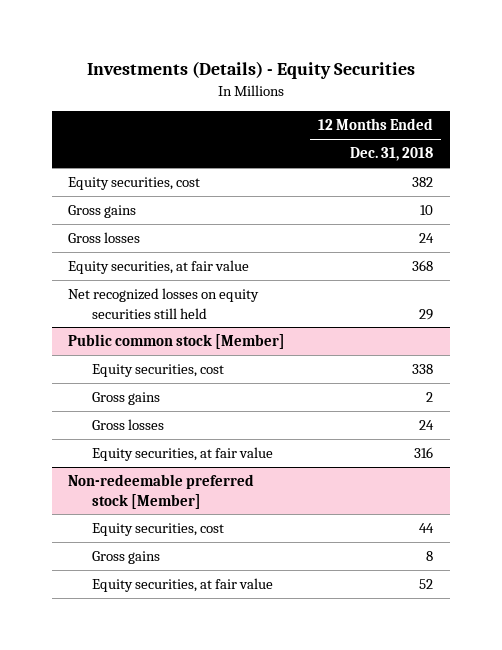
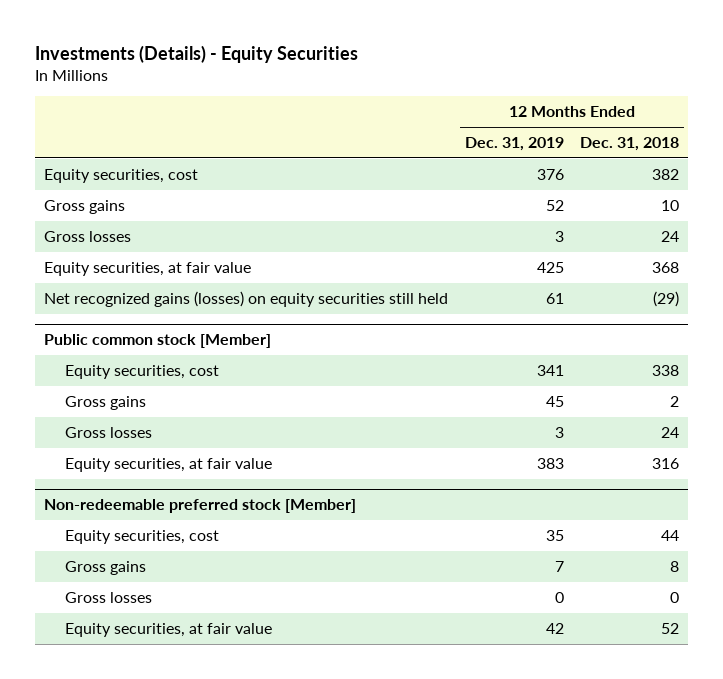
none -> [464,136,564,151] Dec. 31, 2019
[68,288,260,319] Net recognized losses on equity securities still held -> [43,290,448,307] Net recognized gains (losses) on equity securities still held
[419,308,434,320] 29 -> [653,290,680,307] (29)
none -> [65,591,153,603] Gross losses

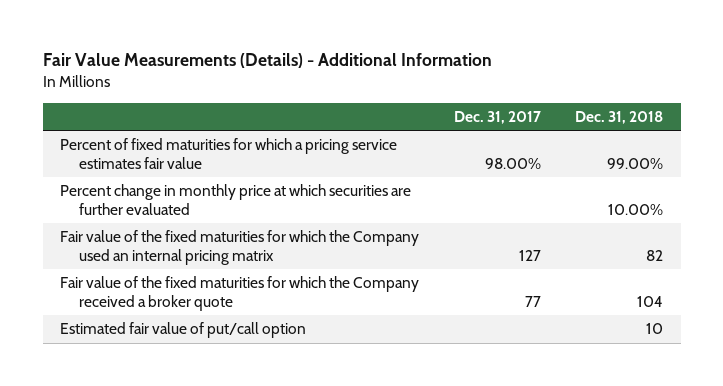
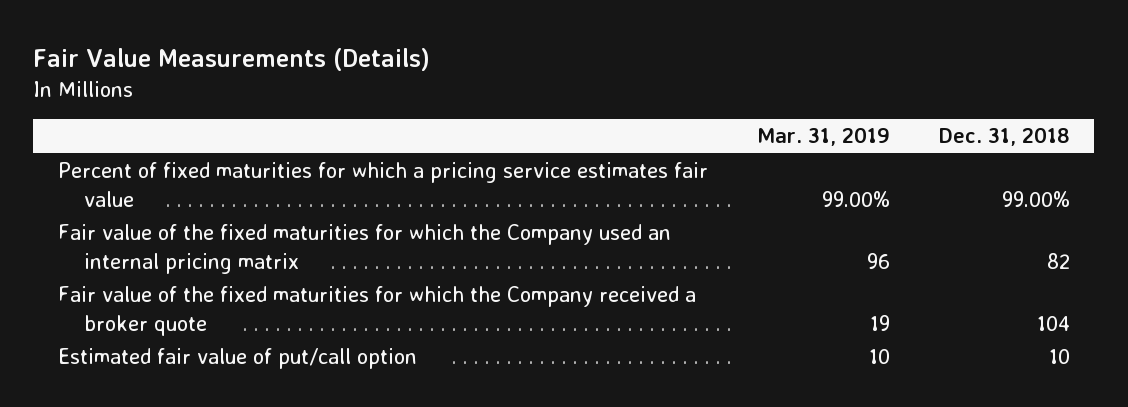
[42,53,492,69] Fair Value Measurements (Details) - Additional Information -> [33,48,431,72] Fair Value Measurements (Details)
[453,110,541,124] Dec. 31, 2017 -> none
none -> [756,127,890,147] Mar. 31, 2019
[59,184,411,215] Percent change in monthly price at which securities are further evaluated -> none

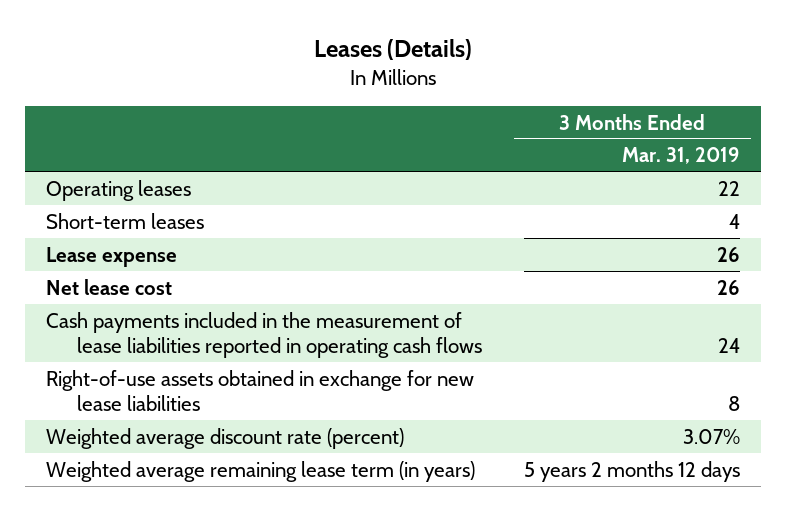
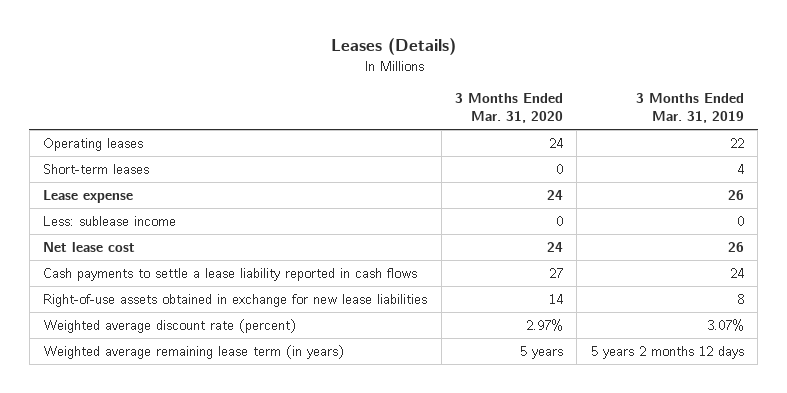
none -> [455,92,564,124] 3 Months Ended Mar. 31, 2020
none -> [43,216,177,227] Less: sublease income
[46,311,483,359] Cash payments included in the measurement of lease liabilities reported in operating cash flows -> [43,268,418,282] Cash payments to settle a lease liability reported in cash flows

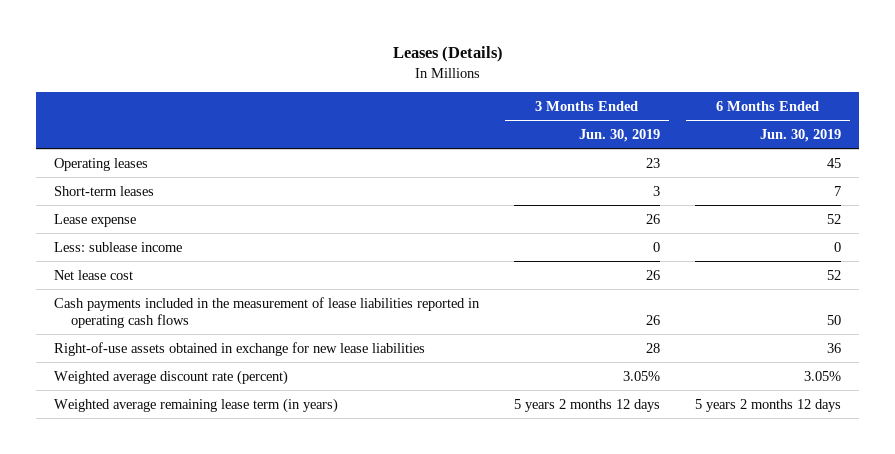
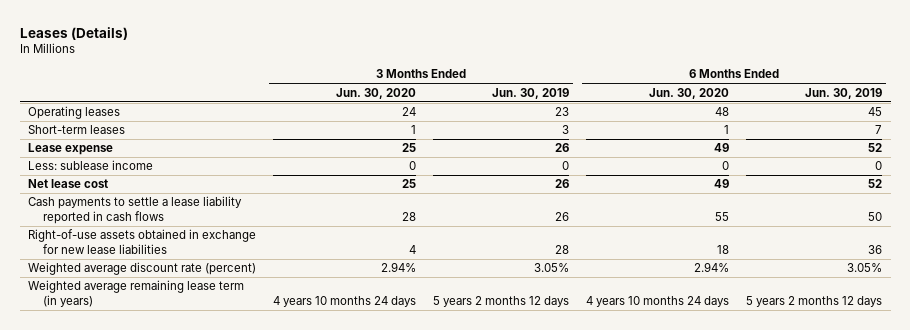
none -> [336,87,417,99] Jun. 30, 2020
none -> [649,87,730,99] Jun. 30, 2020
[53,296,480,328] Cash payments included in the measurement of lease liabilities reported in operating cash flows -> [28,196,243,224] Cash payments to settle a lease liability reported in cash flows

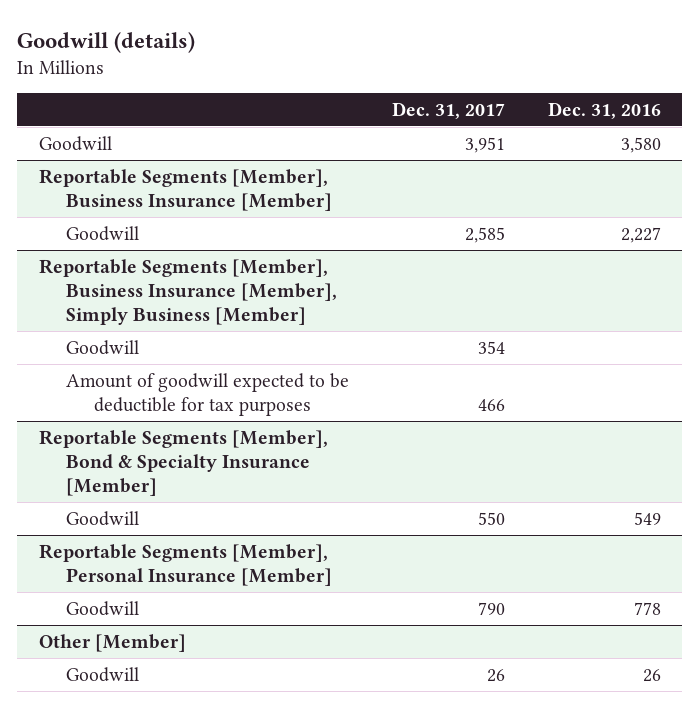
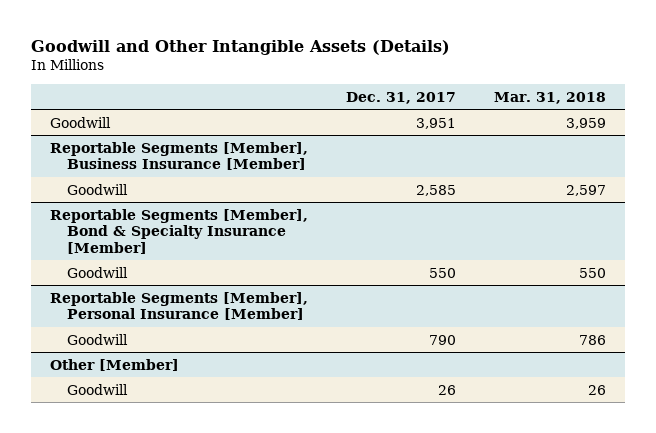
[17,31,196,53] Goodwill (details) -> [31,40,451,56] Goodwill and Other Intangible Assets (Details)
[547,101,661,119] Dec. 31, 2016 -> none
none -> [493,91,606,104] Mar. 31, 2018
[38,258,338,325] Reportable Segments [Member], Business Insurance [Member], Simply Business [Member] -> none
[66,339,140,355] Goodwill -> none
[66,372,350,416] Amount of goodwill expected to be deductible for tax purposes -> none

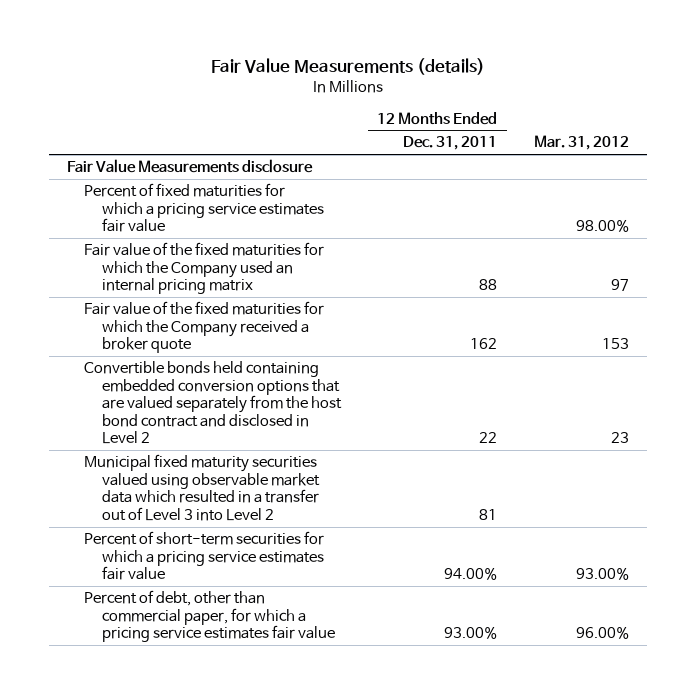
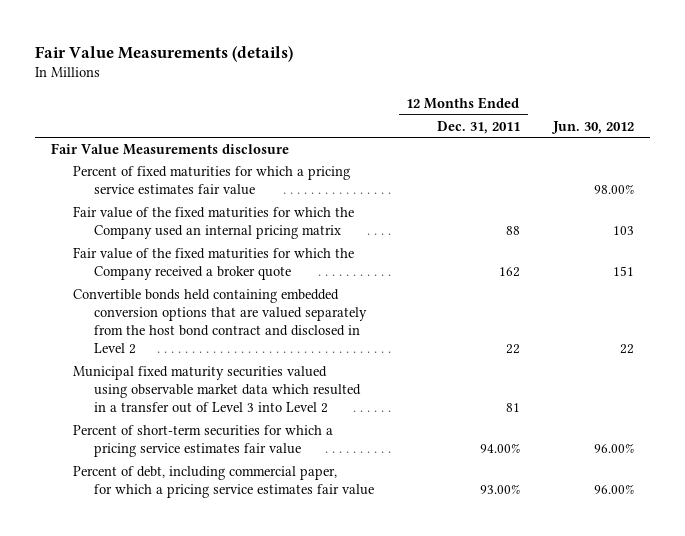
[534,135,630,151] Mar. 31, 2012 -> none
none -> [550,120,634,134] Jun. 30, 2012
[84,590,335,643] Percent of debt, other than commercial paper, for which a pricing service estimates fair value -> [72,466,375,499] Percent of debt, including commercial paper, for which a pricing service estimates fair value

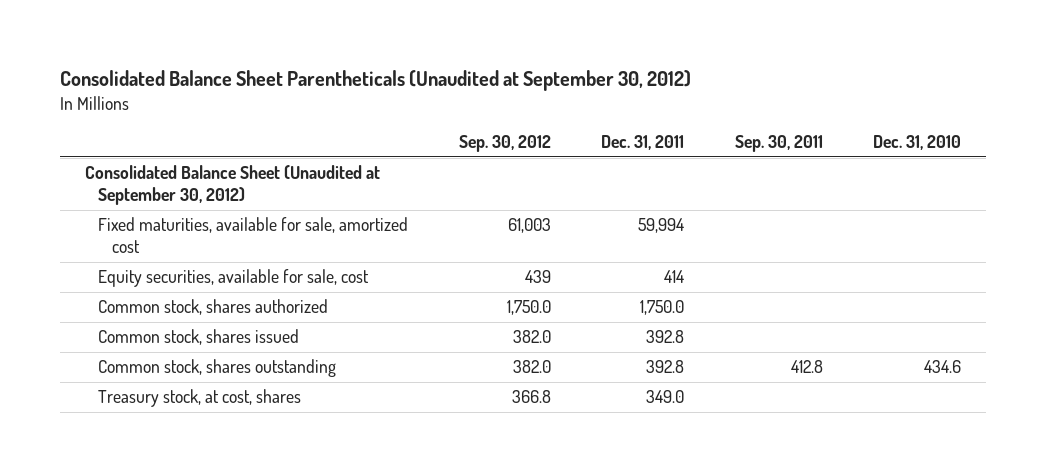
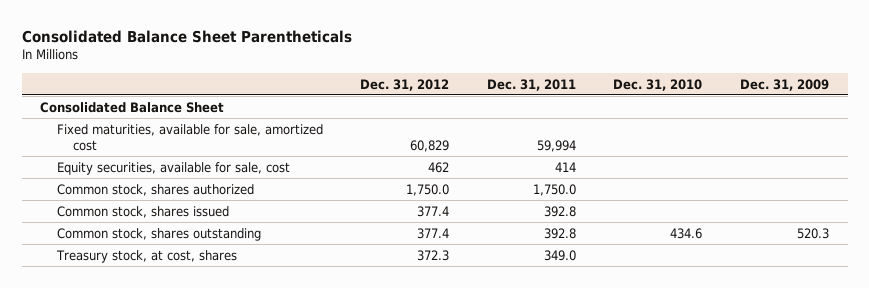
[59,70,691,92] Consolidated Balance Sheet Parentheticals (Unaudited at September 30, 2012) -> [21,29,352,43] Consolidated Balance Sheet Parentheticals
[458,135,551,153] Sep. 30, 2012 -> none
[734,135,823,153] Sep. 30, 2011 -> none
none -> [360,78,450,91] Dec. 31, 2012
none -> [739,78,829,91] Dec. 31, 2009
[84,165,380,206] Consolidated Balance Sheet (Unaudited at September 30, 2012) -> [40,101,225,113] Consolidated Balance Sheet

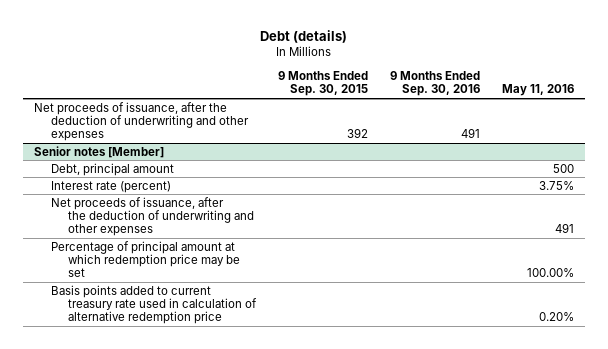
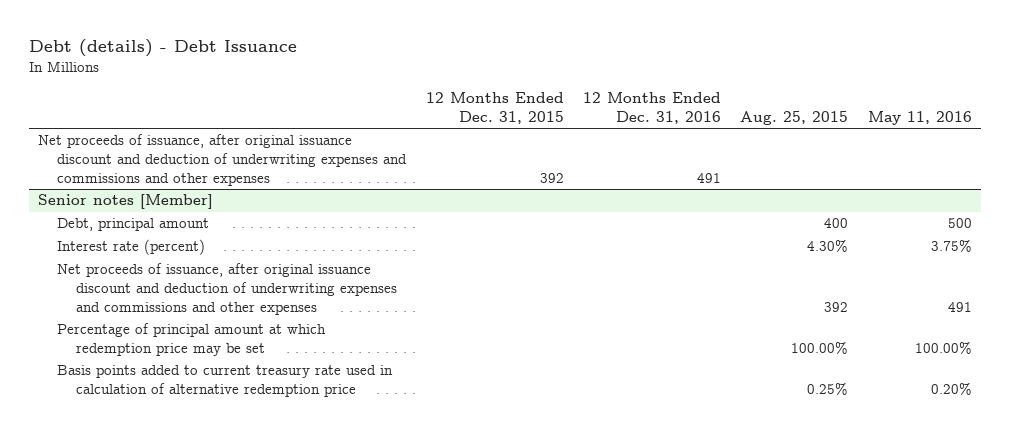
[260,29,348,43] Debt (details) -> [28,38,297,57] Debt (details) - Debt Issuance
[278,71,369,97] 9 Months Ended Sep. 30, 2015 -> none
[389,71,480,97] 9 Months Ended Sep. 30, 2016 -> none
none -> [425,92,564,125] 12 Months Ended Dec. 31, 2015
none -> [582,92,721,125] 12 Months Ended Dec. 31, 2016
none -> [740,111,849,126] Aug. 25, 2015
[34,101,250,142] Net proceeds of issuance, after the deduction of underwriting and other expenses -> [38,134,408,187] Net proceeds of issuance, after original issuance discount and deduction of underwriting expenses and commissions and other expenses
[51,196,255,237] Net proceeds of issuance, after the deduction of underwriting and other expenses -> [57,263,397,316] Net proceeds of issuance, after original issuance discount and deduction of underwriting expenses and commissions and other expenses

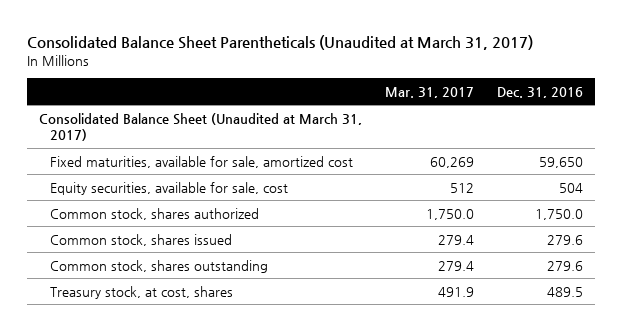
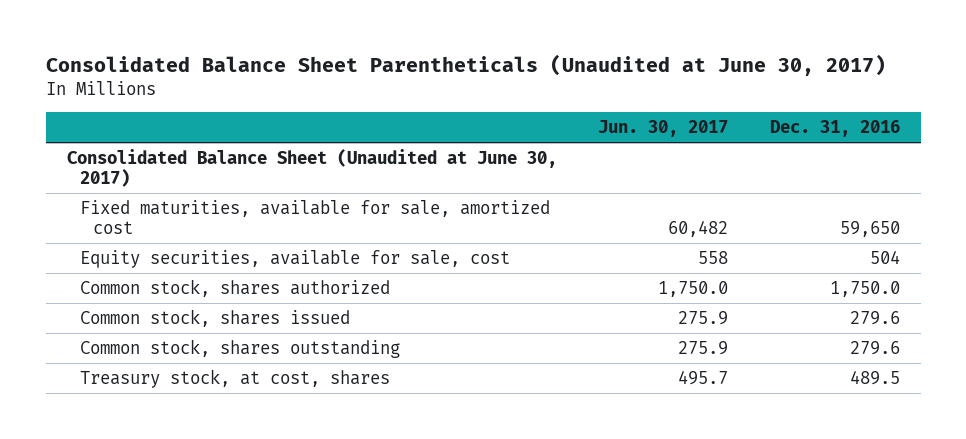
[27,35,534,51] Consolidated Balance Sheet Parentheticals (Unaudited at March 31, 2017) -> [45,54,886,77] Consolidated Balance Sheet Parentheticals (Unaudited at June 30, 2017)
[385,86,475,98] Mar. 31, 2017 -> none
none -> [598,120,729,138] Jun. 30, 2017
[38,112,362,142] Consolidated Balance Sheet (Unaudited at March 31, 2017) -> [66,148,557,188] Consolidated Balance Sheet (Unaudited at June 30, 2017)

